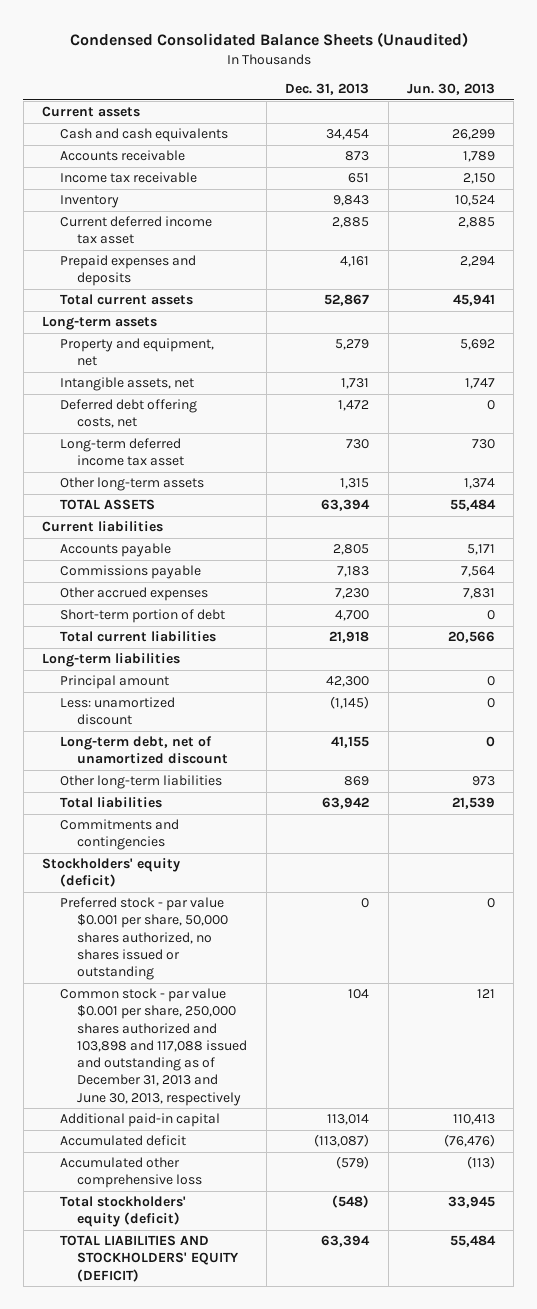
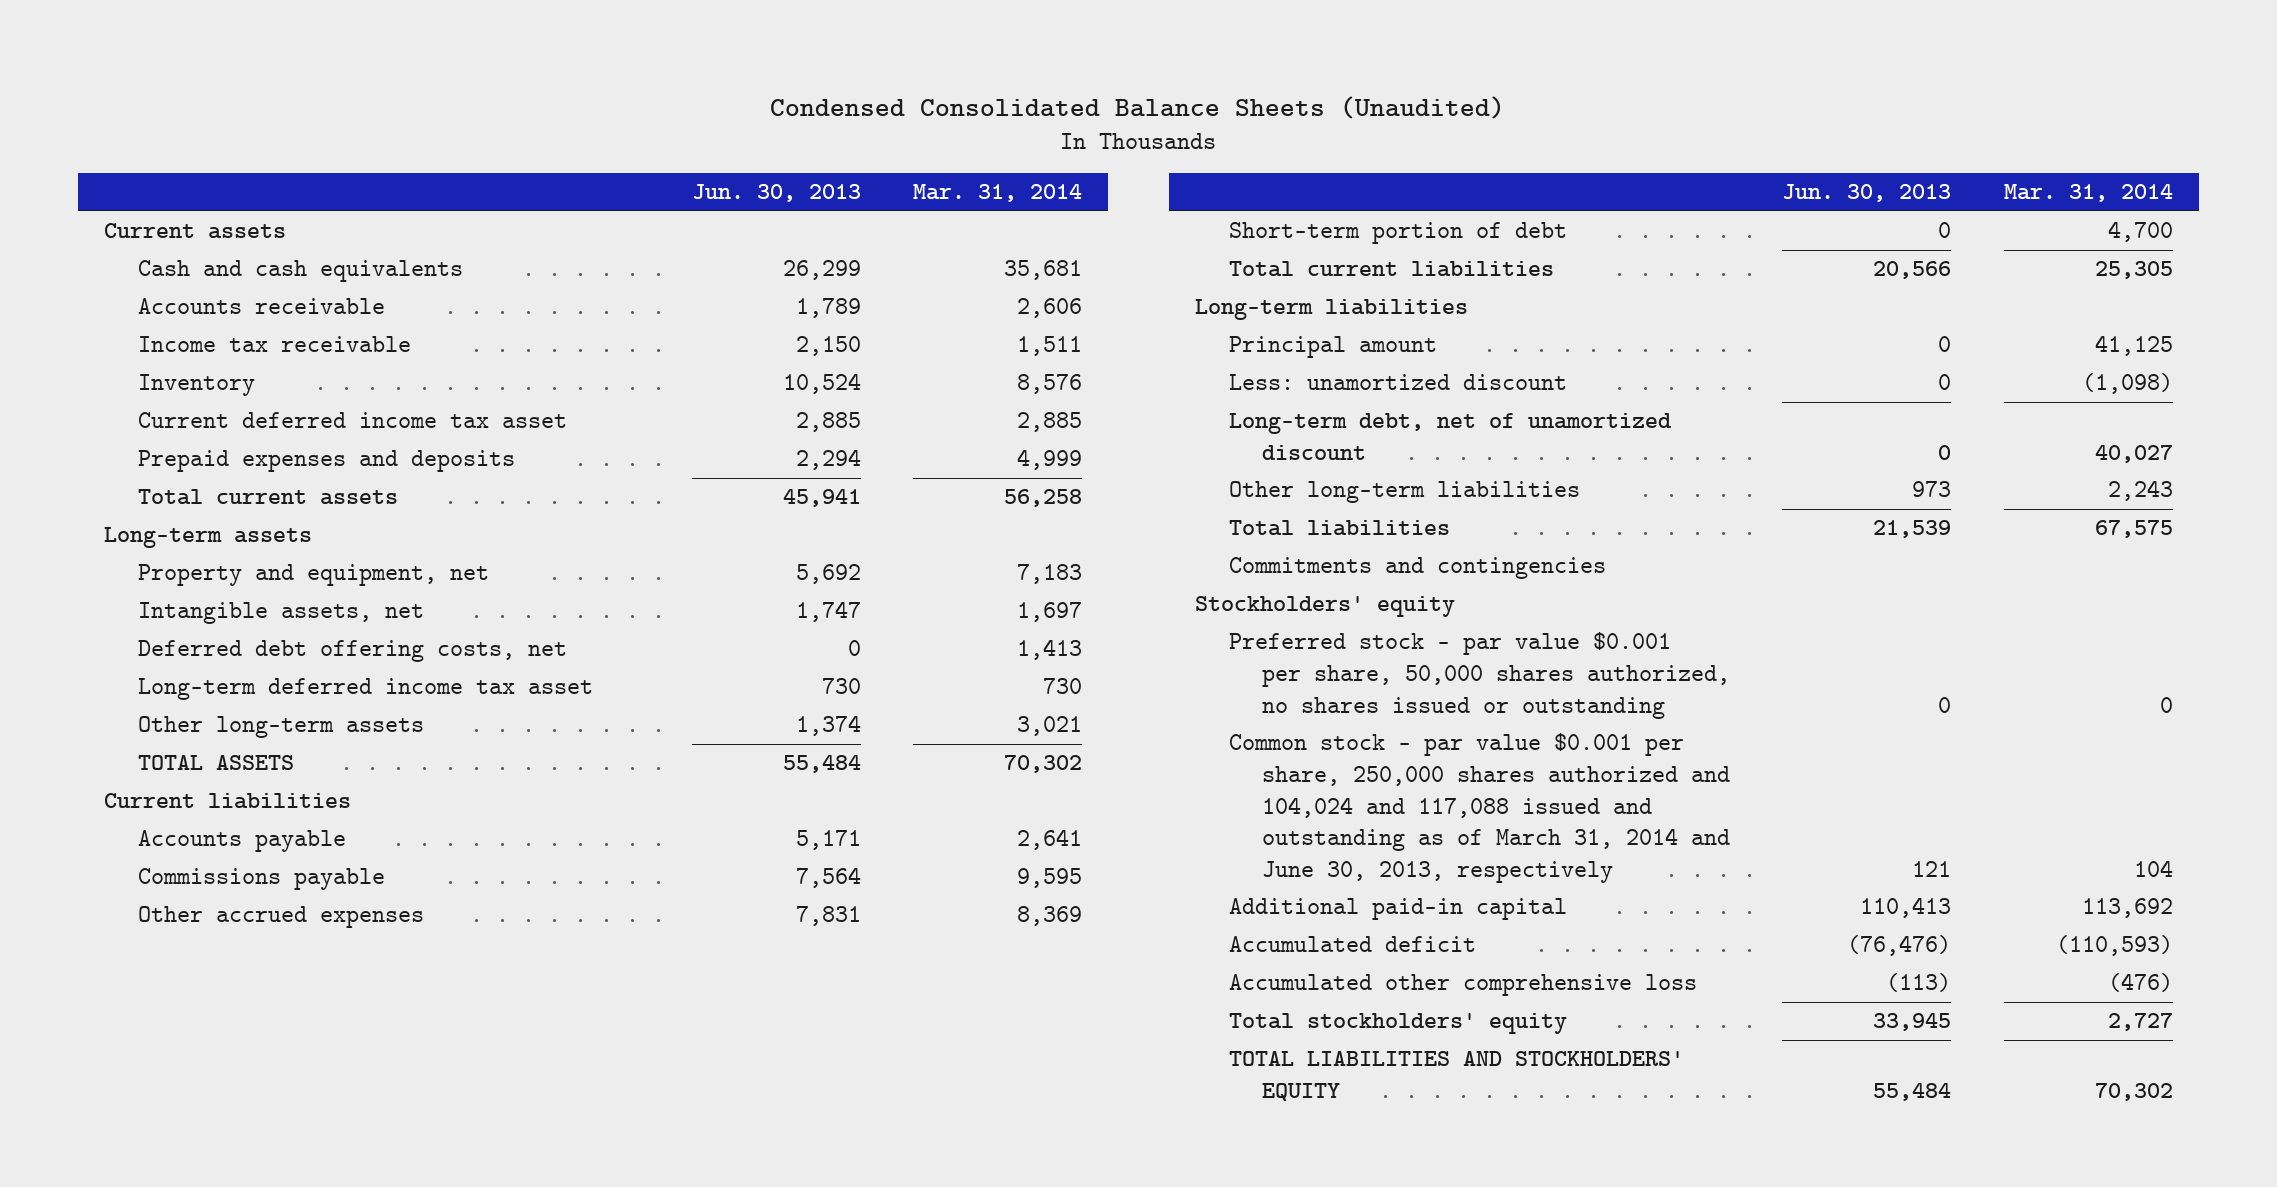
[285,83,370,96] Dec. 31, 2013 -> none
none -> [912,184,1082,203] Mar. 31, 2014
[42,858,181,888] Stockholders' equity (deficit) -> [1194,596,1455,618] Stockholders' equity
[59,988,248,1106] Common stock - par value $0.001 per share, 250,000 shares authorized and 103,898 and 117,088 issued and outstanding as of December 31, 2013 and June 30, 2013, respectively -> [1228,733,1731,883] Common stock - par value $0.001 per share, 250,000 shares authorized and 104,024 and 117,088 issued and outstanding as of March 31, 2014 and June 30, 2013, respectively
[59,1196,186,1228] Total stockholders' equity (deficit) -> [1228,1013,1567,1035] Total stockholders' equity
[59,1235,240,1282] TOTAL LIABILITIES AND STOCKHOLDERS' EQUITY (DEFICIT) -> [1228,1051,1684,1101] TOTAL LIABILITIES AND STOCKHOLDERS' EQUITY

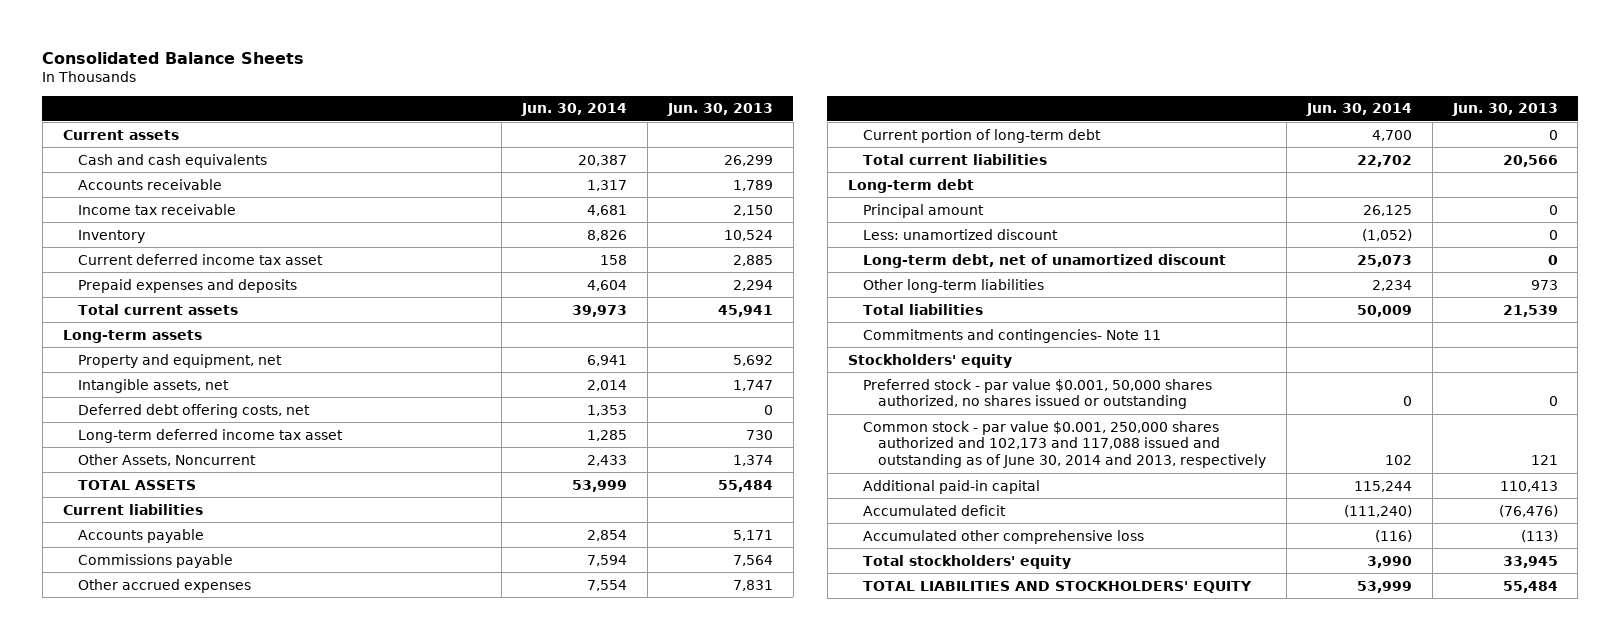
[770,95,1506,119] Condensed Consolidated Balance Sheets (Unaudited) -> [42,51,305,64] Consolidated Balance Sheets
[912,184,1082,203] Mar. 31, 2014 -> none
none -> [521,103,628,117] Jun. 30, 2014
[137,716,424,739] Other long-term assets -> [78,453,257,466] Other Assets, Noncurrent
[1228,222,1567,245] Short-term portion of debt -> [862,128,1101,143] Current portion of long-term debt
[1194,299,1468,321] Long-term liabilities -> [847,178,974,193] Long-term debt
[1228,557,1606,580] Commitments and contingencies -> [862,328,1161,343] Commitments and contingencies- Note 11
[1228,632,1731,719] Preferred stock - par value $0.001 per share, 50,000 shares authorized, no shares issued or outstanding -> [862,378,1212,410] Preferred stock - par value $0.001, 50,000 shares authorized, no shares issued or outstanding
[1228,733,1731,883] Common stock - par value $0.001 per share, 250,000 shares authorized and 104,024 and 117,088 issued and outstanding as of March 31, 2014 and June 30, 2013, respectively -> [862,420,1267,469] Common stock - par value $0.001, 250,000 shares authorized and 102,173 and 117,088 issued and outstanding as of June 30, 2014 and 2013, respectively

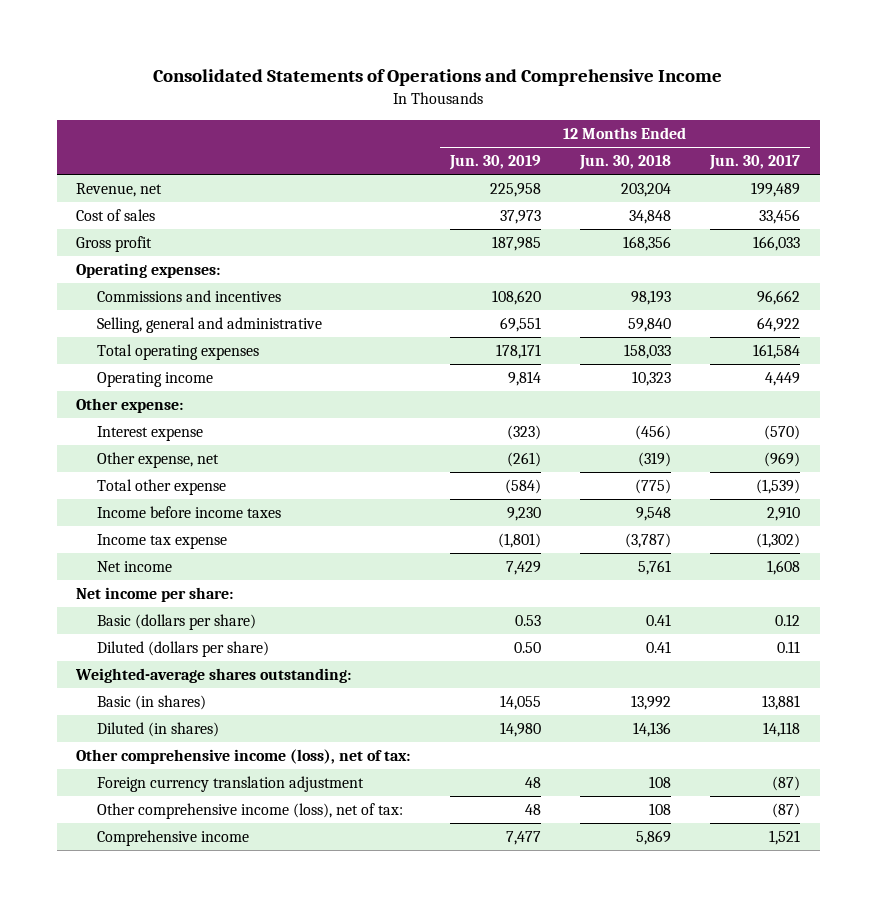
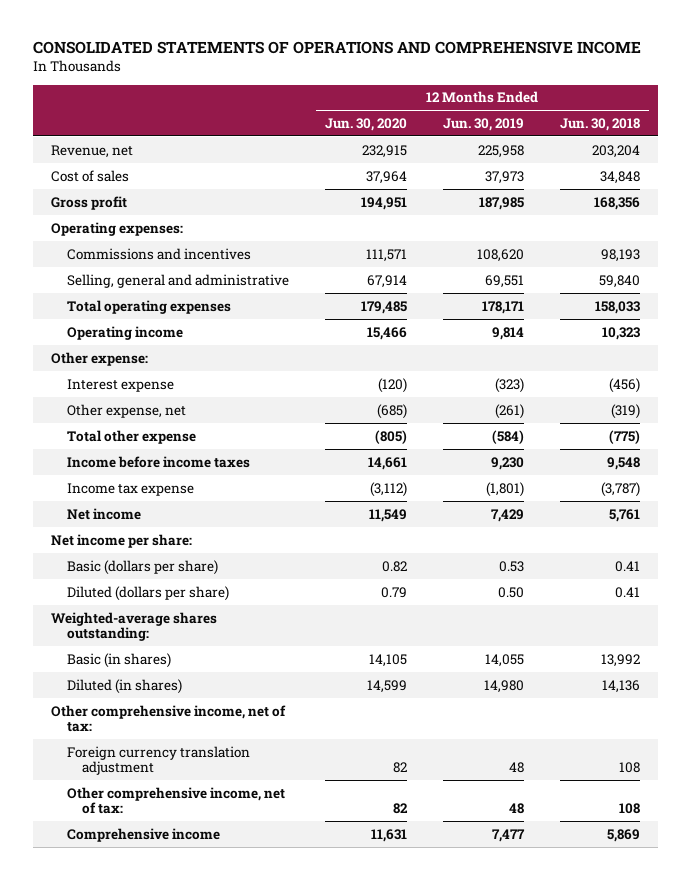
[153,68,723,86] Consolidated Statements of Operations and Comprehensive Income -> [32,41,641,55] CONSOLIDATED STATEMENTS OF OPERATIONS AND COMPREHENSIVE INCOME
[708,155,800,171] Jun. 30, 2017 -> none
none -> [324,117,407,131] Jun. 30, 2020
[76,749,411,765] Other comprehensive income (loss), net of tax: -> [50,704,286,733] Other comprehensive income, net of tax:
[96,803,403,820] Other comprehensive income (loss), net of tax: -> [66,786,285,815] Other comprehensive income, net of tax:

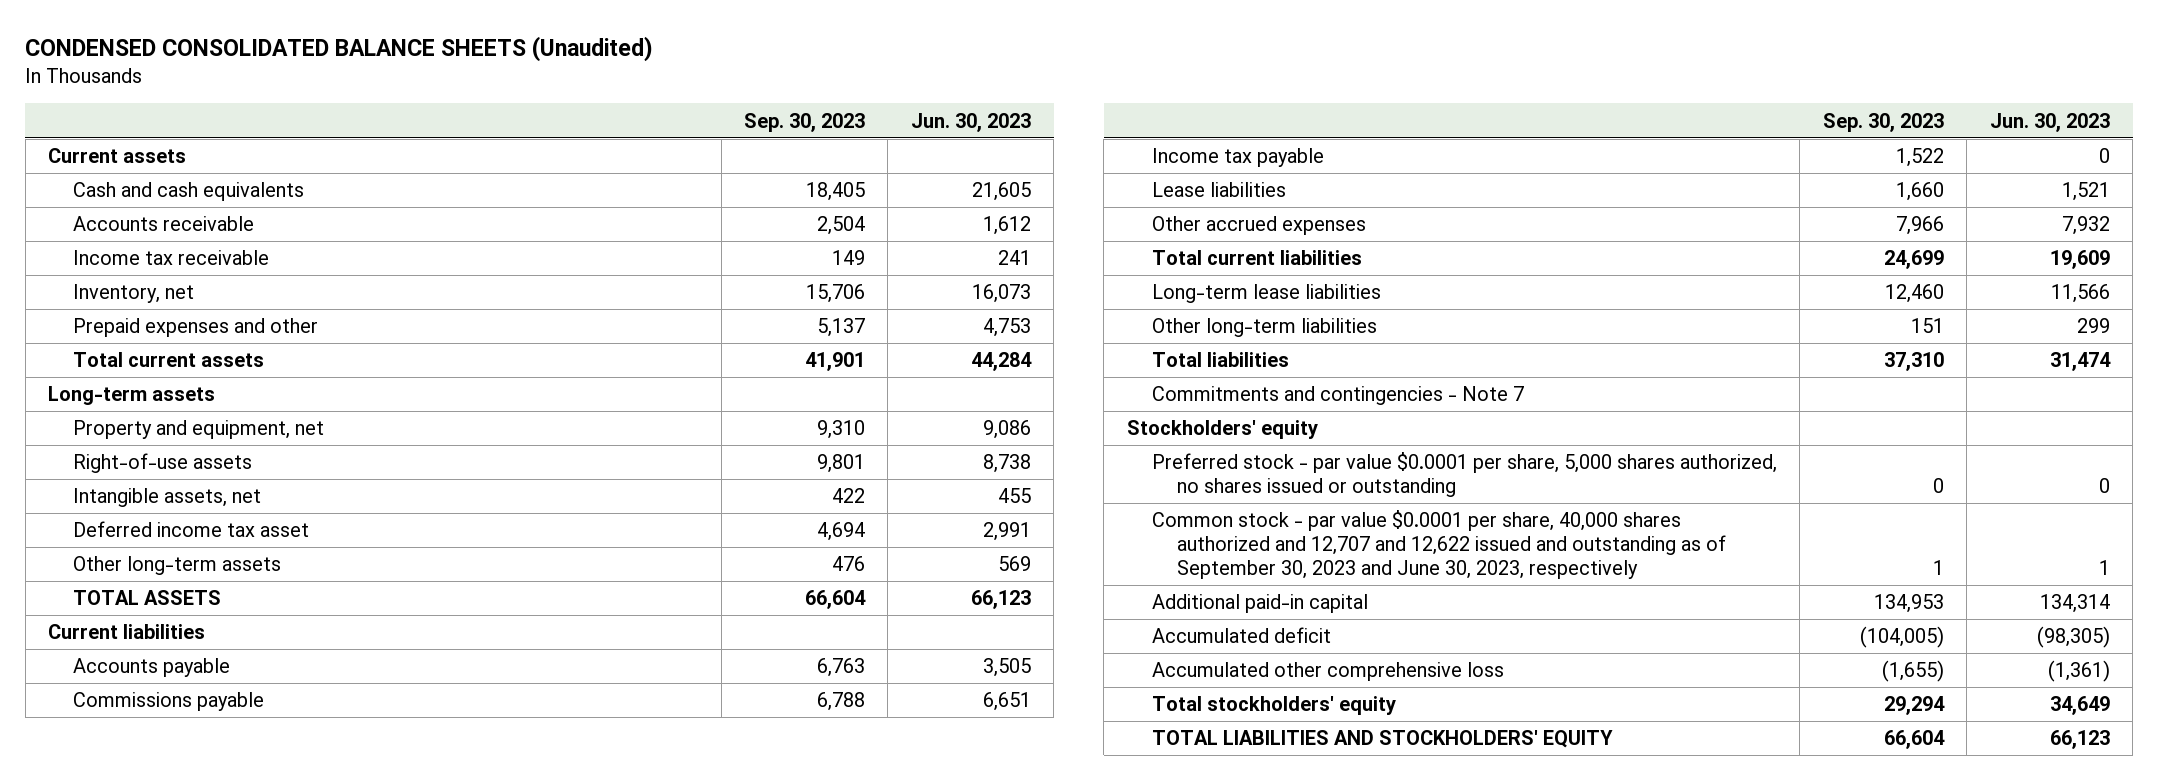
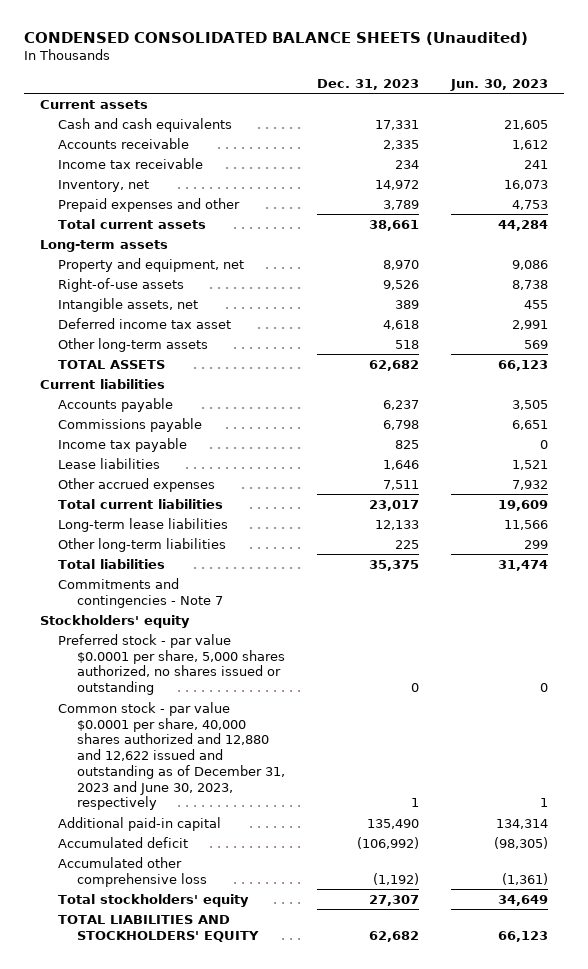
[744,112,866,132] Sep. 30, 2023 -> none
none -> [316,78,419,90] Dec. 31, 2023
[1152,510,1727,579] Common stock - par value $0.0001 per share, 40,000 shares authorized and 12,707 and 12,622 issued and outstanding as of September 30, 2023 and June 30, 2023, respectively -> [58,701,285,811] Common stock - par value $0.0001 per share, 40,000 shares authorized and 12,880 and 12,622 issued and outstanding as of December 31, 2023 and June 30, 2023, respectively

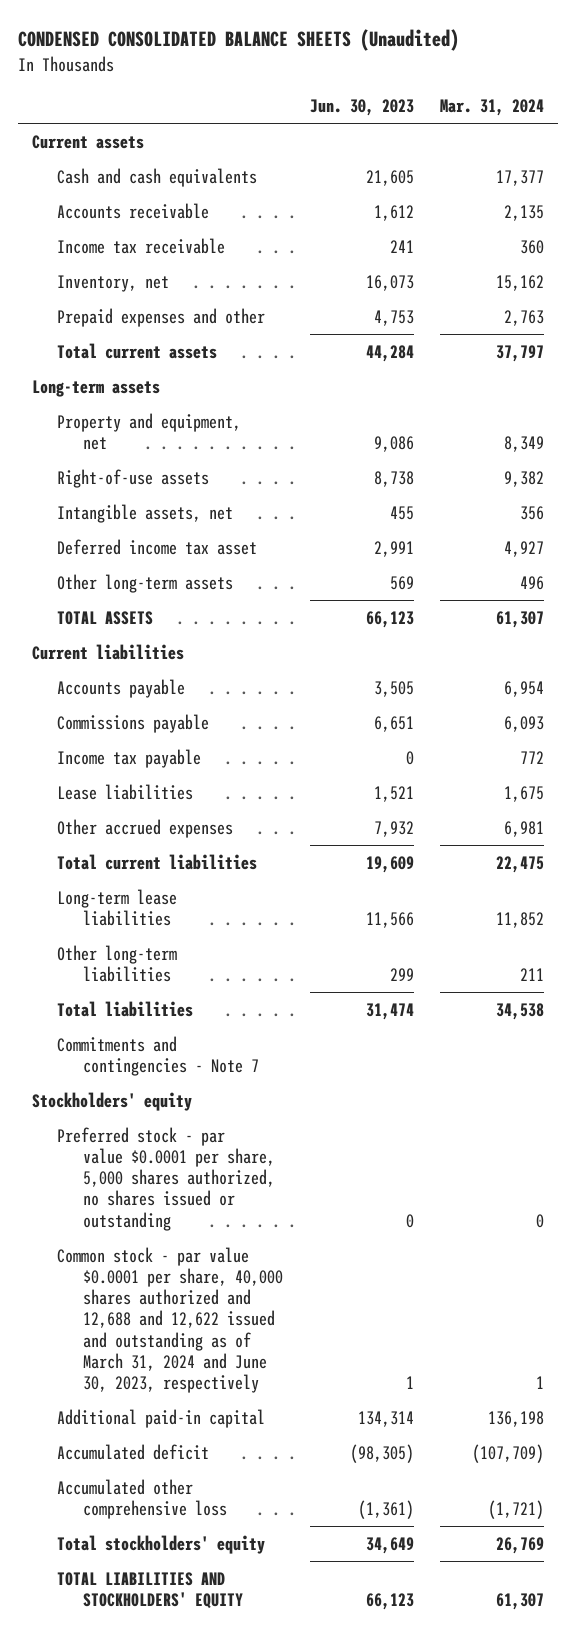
[316,78,419,90] Dec. 31, 2023 -> none
none -> [440,99,545,117] Mar. 31, 2024
[58,701,285,811] Common stock - par value $0.0001 per share, 40,000 shares authorized and 12,880 and 12,622 issued and outstanding as of December 31, 2023 and June 30, 2023, respectively -> [57,1246,283,1394] Common stock - par value $0.0001 per share, 40,000 shares authorized and 12,688 and 12,622 issued and outstanding as of March 31, 2024 and June 30, 2023, respectively

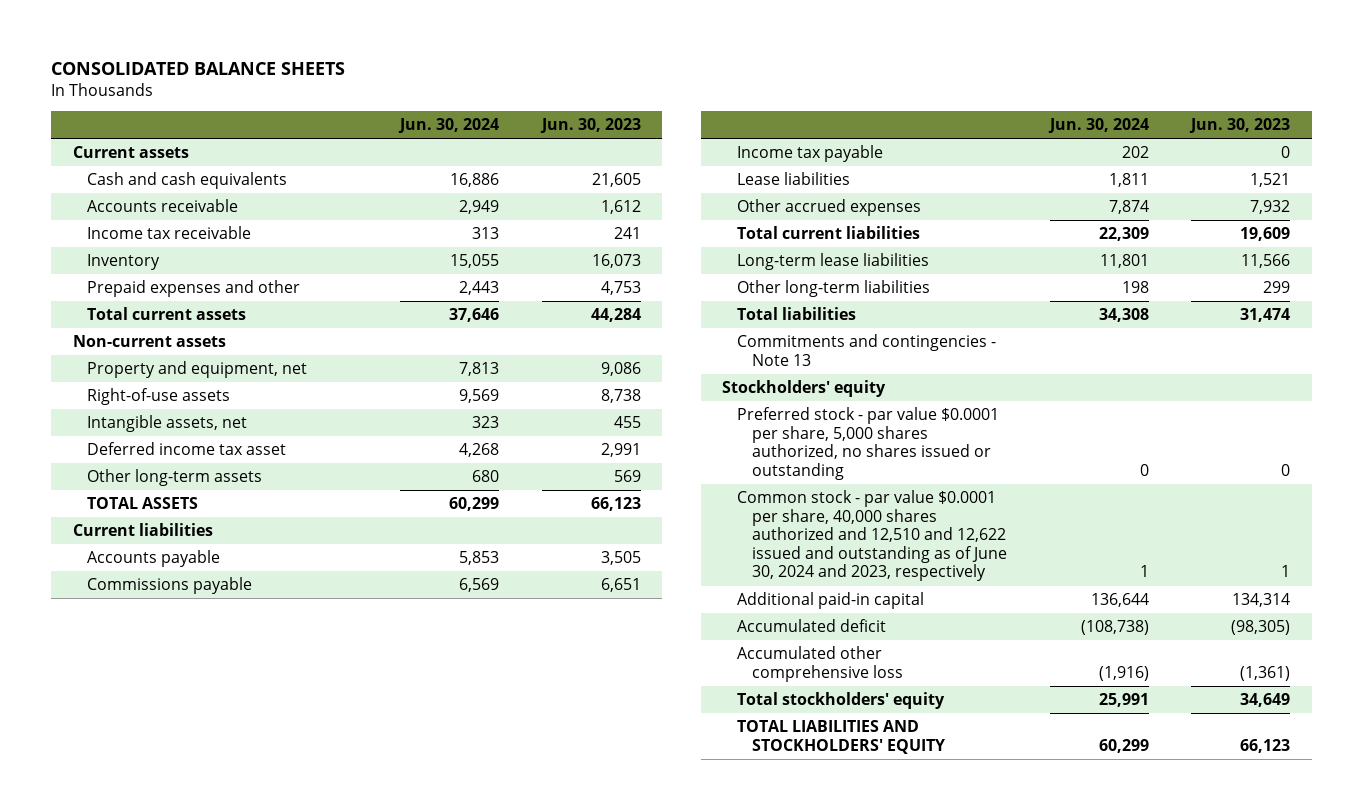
[18,29,460,52] CONDENSED CONSOLIDATED BALANCE SHEETS (Unaudited) -> [51,62,346,76] CONSOLIDATED BALANCE SHEETS
[440,99,545,117] Mar. 31, 2024 -> none
none -> [398,118,500,134] Jun. 30, 2024
[57,274,170,292] Inventory, net -> [87,254,161,271] Inventory
[31,379,160,397] Long-term assets -> [72,335,226,348] Non-current assets
[57,1035,259,1076] Commitments and contingencies - Note 7 -> [736,334,996,366] Commitments and contingencies - Note 13
[57,1246,283,1394] Common stock - par value $0.0001 per share, 40,000 shares authorized and 12,688 and 12,622 issued and outstanding as of March 31, 2024 and June 30, 2023, respectively -> [736,490,1007,582] Common stock - par value $0.0001 per share, 40,000 shares authorized and 12,510 and 12,622 issued and outstanding as of June 30, 2024 and 2023, respectively

